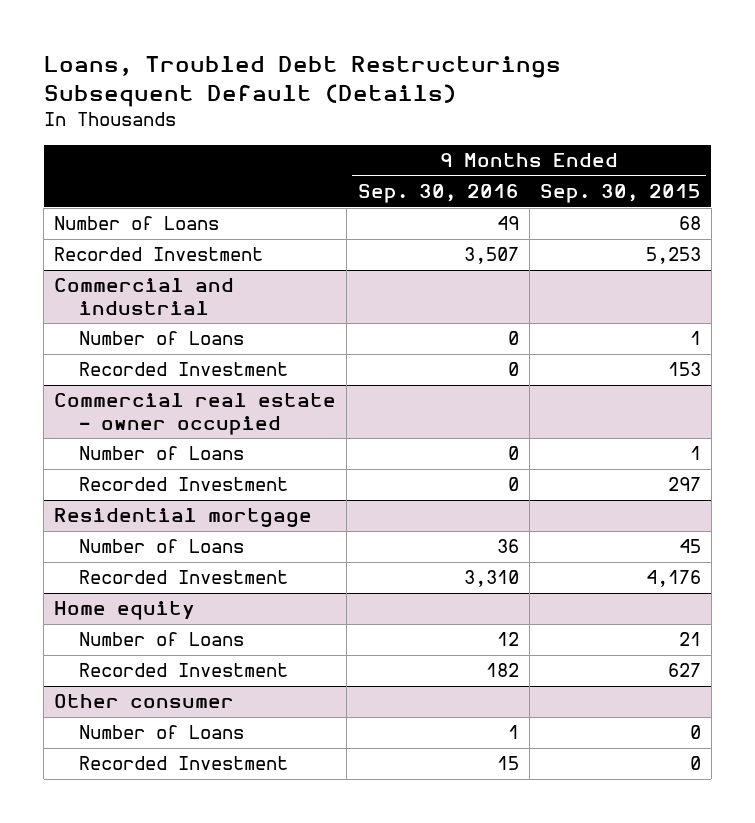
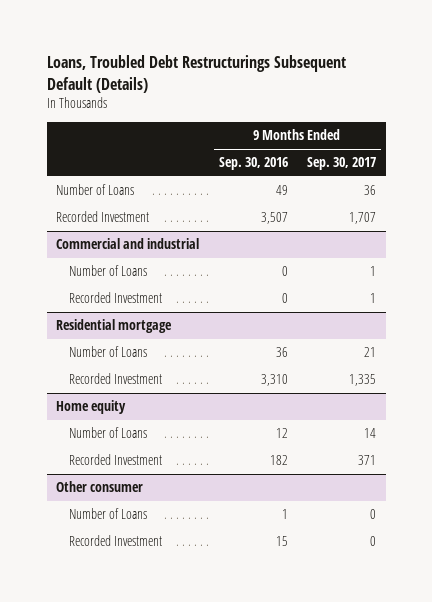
[539,184,701,204] Sep. 30, 2015 -> none
none -> [306,157,376,171] Sep. 30, 2017
[54,393,337,435] Commercial real estate - owner occupied -> none
[78,446,244,461] Number of Loans -> none
[78,477,288,492] Recorded Investment -> none

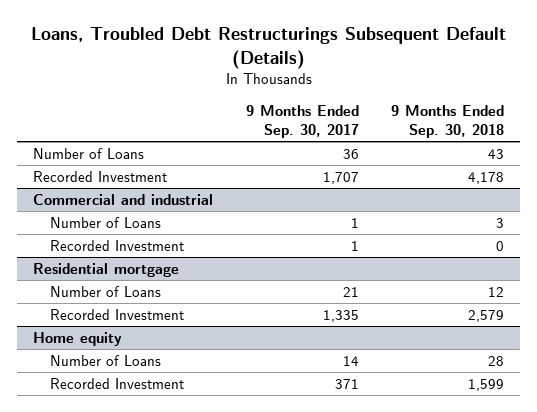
[218,157,288,171] Sep. 30, 2016 -> none
none -> [391,104,505,138] 9 Months Ended Sep. 30, 2018
[56,481,144,493] Other consumer -> none
[68,508,147,520] Number of Loans -> none
[68,535,162,547] Recorded Investment -> none

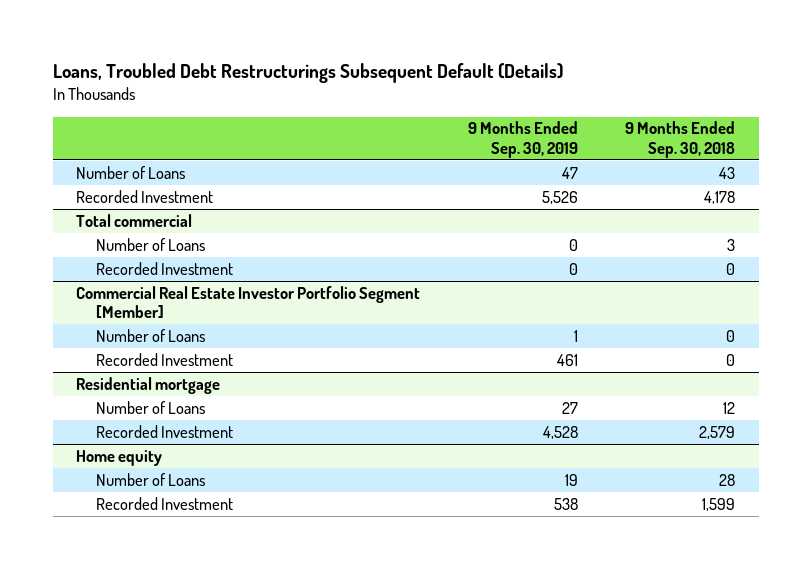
[245,104,359,138] 9 Months Ended Sep. 30, 2017 -> none
none -> [467,121,578,158] 9 Months Ended Sep. 30, 2019
[32,193,213,205] Commercial and industrial -> [76,213,193,227] Total commercial
none -> [76,285,421,319] Commercial Real Estate Investor Portfolio Segment [Member]
none -> [96,328,206,342] Number of Loans
none -> [96,352,234,366] Recorded Investment

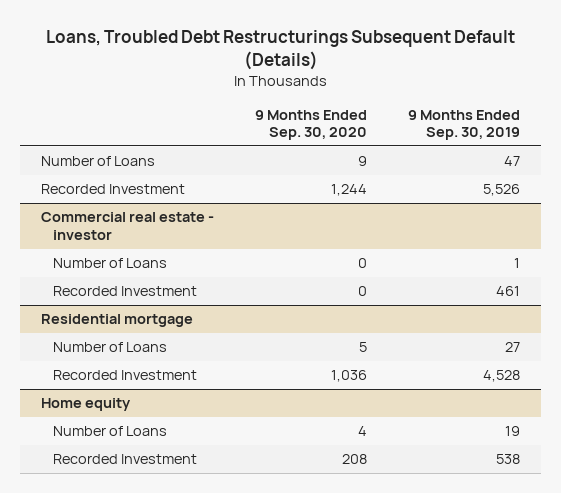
[624,121,735,158] 9 Months Ended Sep. 30, 2018 -> none
none -> [255,109,368,141] 9 Months Ended Sep. 30, 2020
[76,213,193,227] Total commercial -> none
[96,237,206,251] Number of Loans -> none
[96,261,234,275] Recorded Investment -> none
[76,285,421,319] Commercial Real Estate Investor Portfolio Segment [Member] -> [40,212,214,240] Commercial real estate - investor

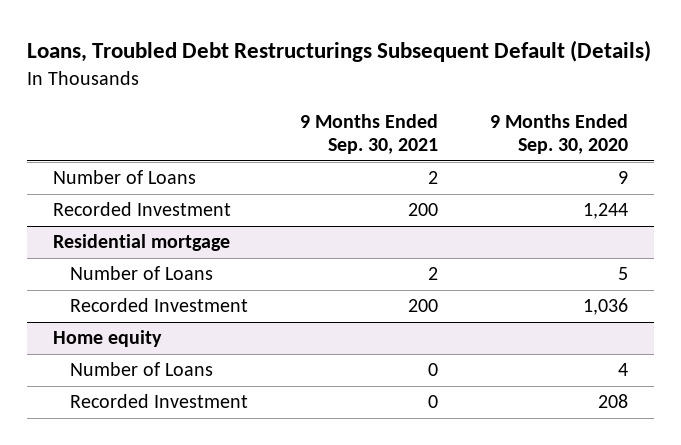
[408,109,521,141] 9 Months Ended Sep. 30, 2019 -> none
none -> [299,113,438,155] 9 Months Ended Sep. 30, 2021
[40,212,214,240] Commercial real estate - investor -> none
[53,258,168,269] Number of Loans -> none
[53,286,198,297] Recorded Investment -> none

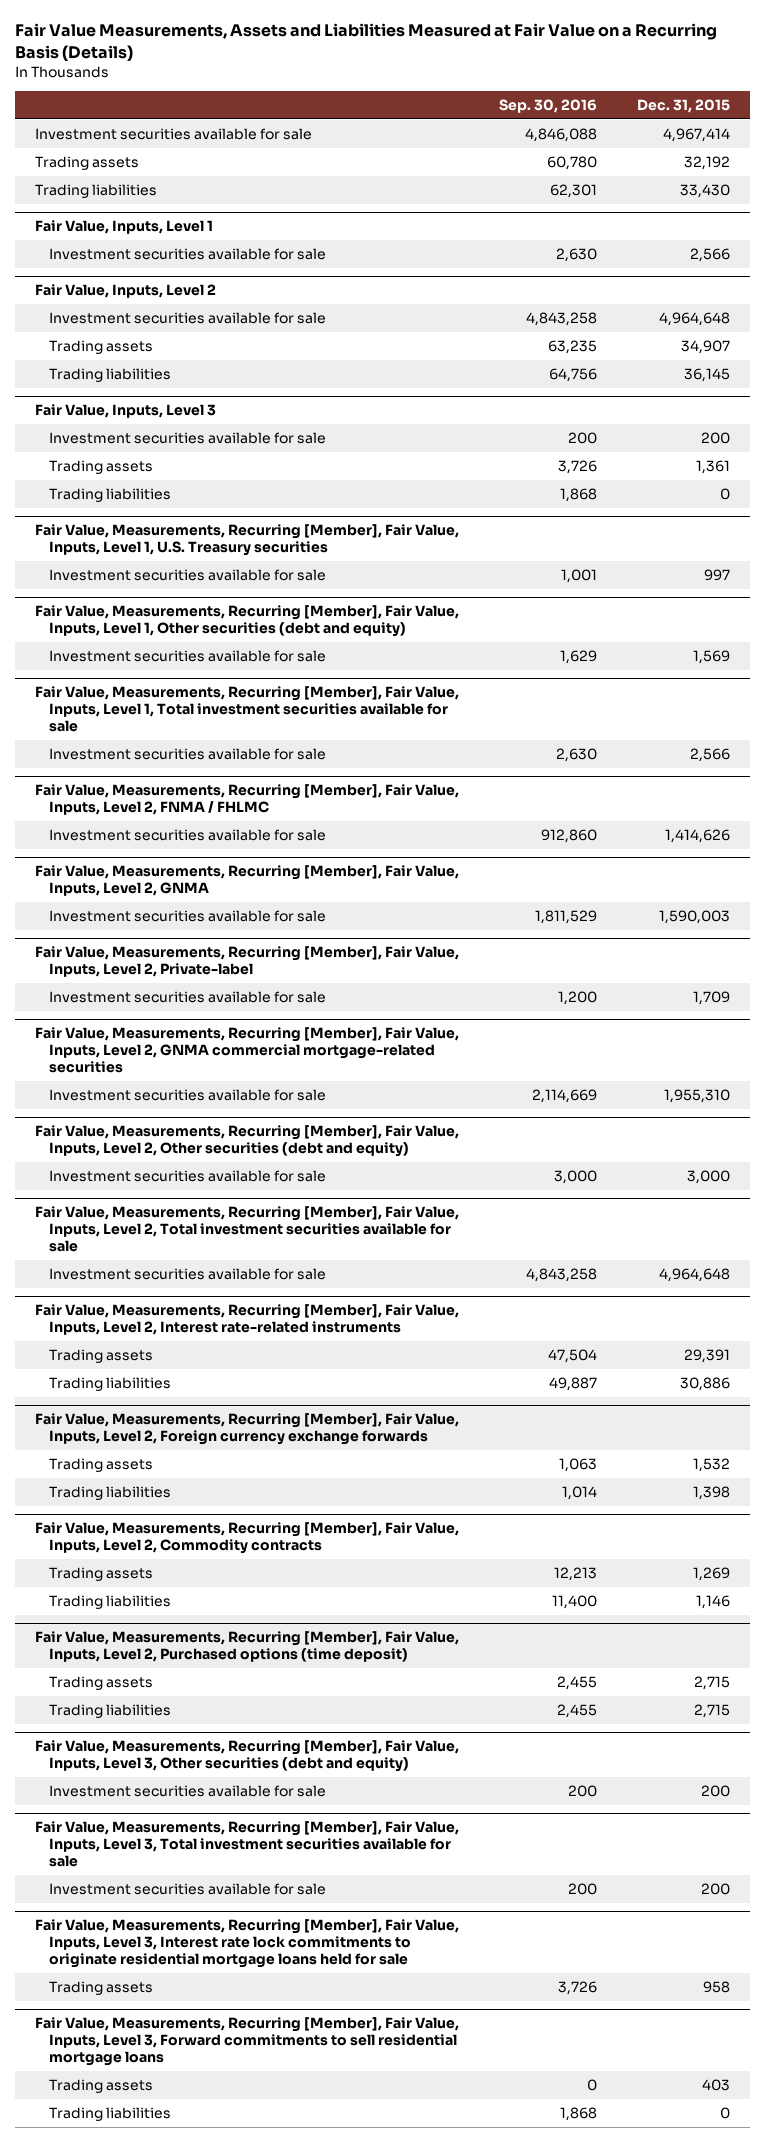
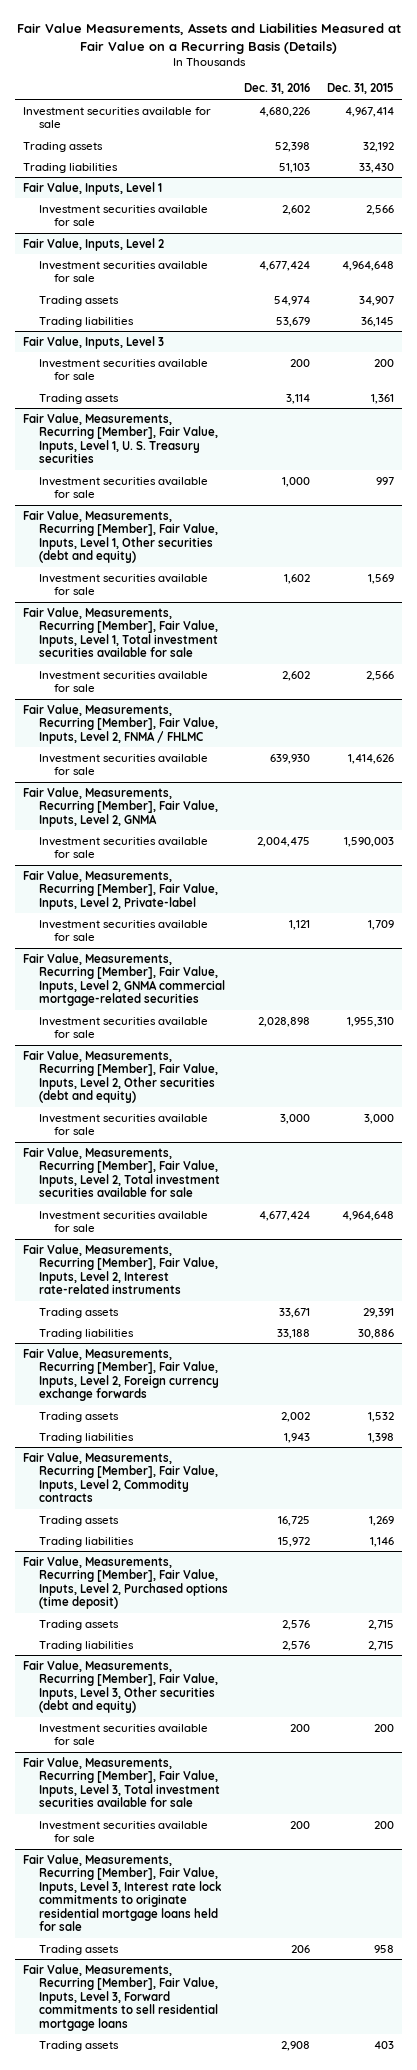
[498,99,597,114] Sep. 30, 2016 -> none
none -> [244,83,311,95] Dec. 31, 2016
[48,488,171,503] Trading liabilities -> none
[34,524,459,557] Fair Value, Measurements, Recurring [Member], Fair Value, Inputs, Level 1, U.S. Treasury securities -> [23,412,218,464] Fair Value, Measurements, Recurring [Member], Fair Value, Inputs, Level 1, U. S. Treasury securities
[48,2107,171,2122] Trading liabilities -> none

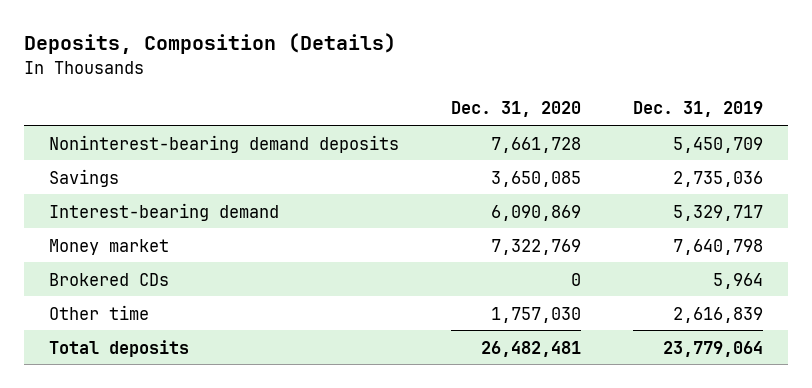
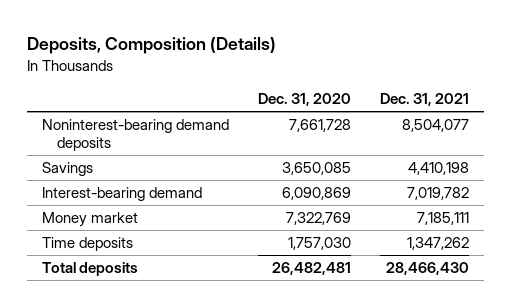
[632,101,763,118] Dec. 31, 2019 -> none
none -> [380,93,470,107] Dec. 31, 2021
[49,272,170,286] Brokered CDs -> none
[49,304,150,320] Other time -> [41,237,133,252] Time deposits

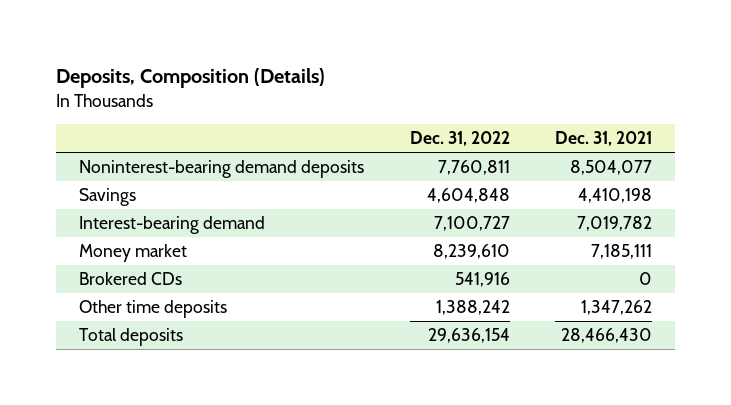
[257,93,351,107] Dec. 31, 2020 -> none
none -> [409,131,510,147] Dec. 31, 2022
none -> [79,272,183,286] Brokered CDs
[41,237,133,252] Time deposits -> [79,300,228,319] Other time deposits

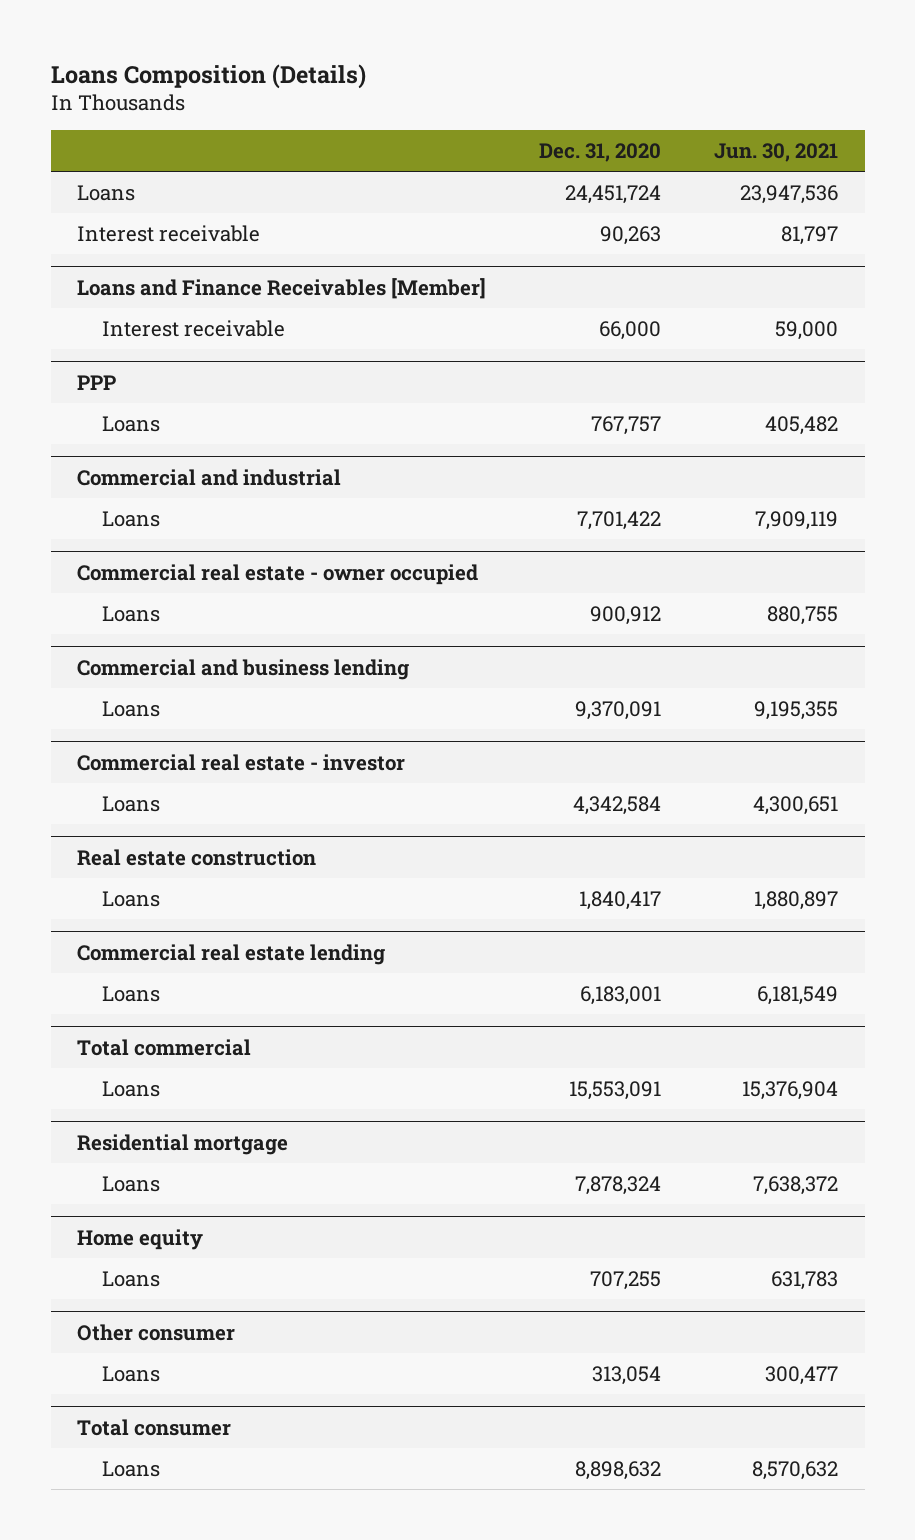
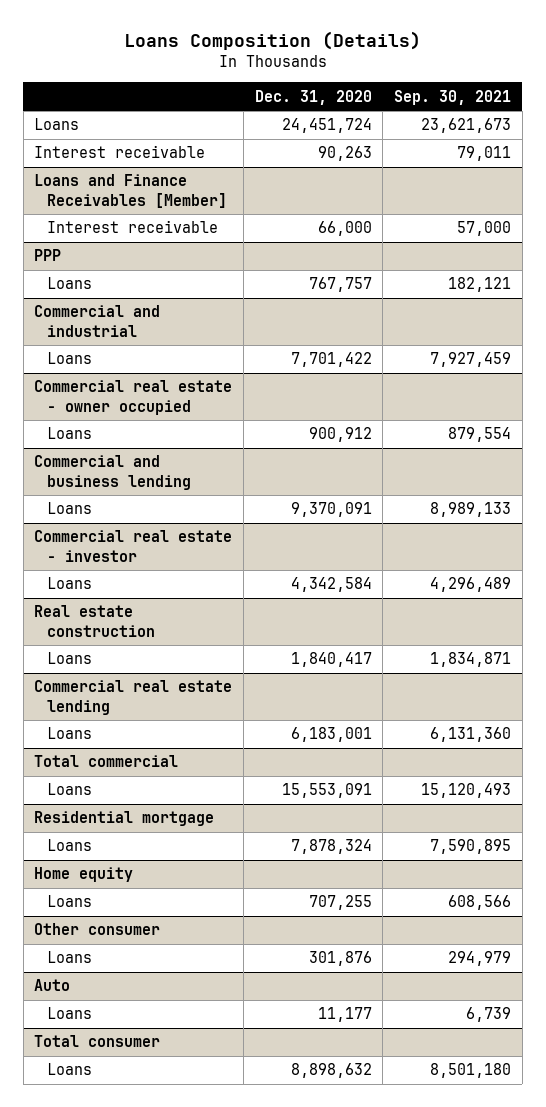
[714,143,839,163] Jun. 30, 2021 -> none
none -> [394,89,512,105] Sep. 30, 2021
[592,1365,662,1385] 313,054 -> [308,951,372,967] 301,876
none -> [34,979,71,992] Auto
none -> [47,1007,93,1020] Loans

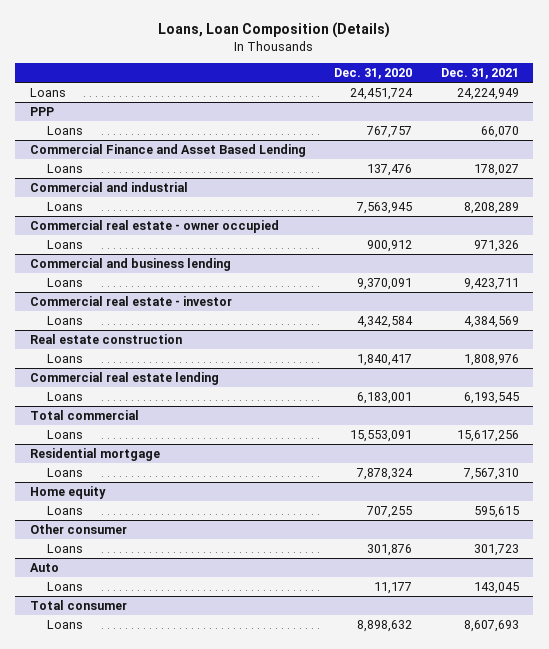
[123,30,421,50] Loans Composition (Details) -> [158,22,391,39] Loans, Loan Composition (Details)
[394,89,512,105] Sep. 30, 2021 -> none
none -> [440,68,519,80] Dec. 31, 2021
[34,145,206,159] Interest receivable -> none
[34,174,228,208] Loans and Finance Receivables [Member] -> none
[47,220,219,234] Interest receivable -> none
none -> [29,143,306,157] Commercial Finance and Asset Based Lending
none -> [47,163,84,173] Loans
[290,352,372,368] 7,701,422 -> [356,201,413,214] 7,563,945

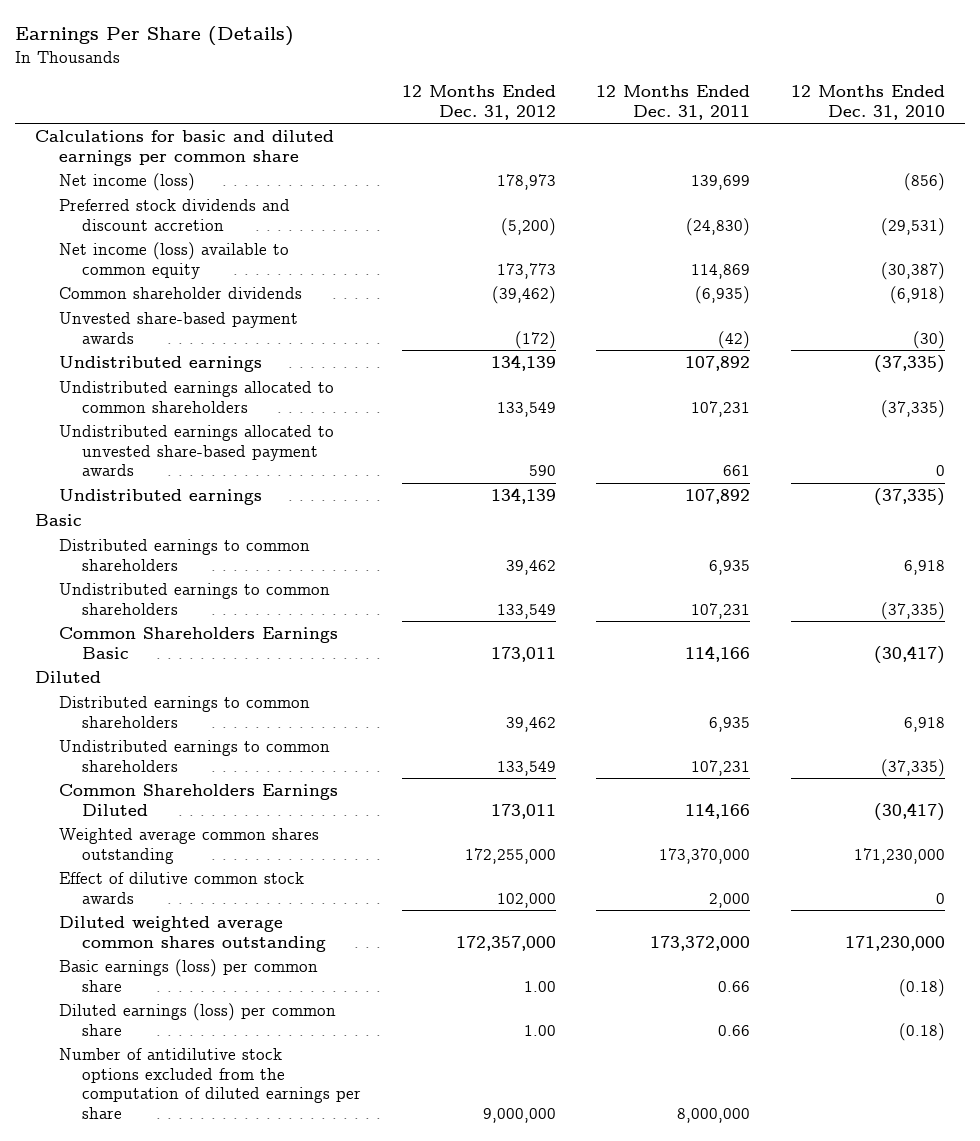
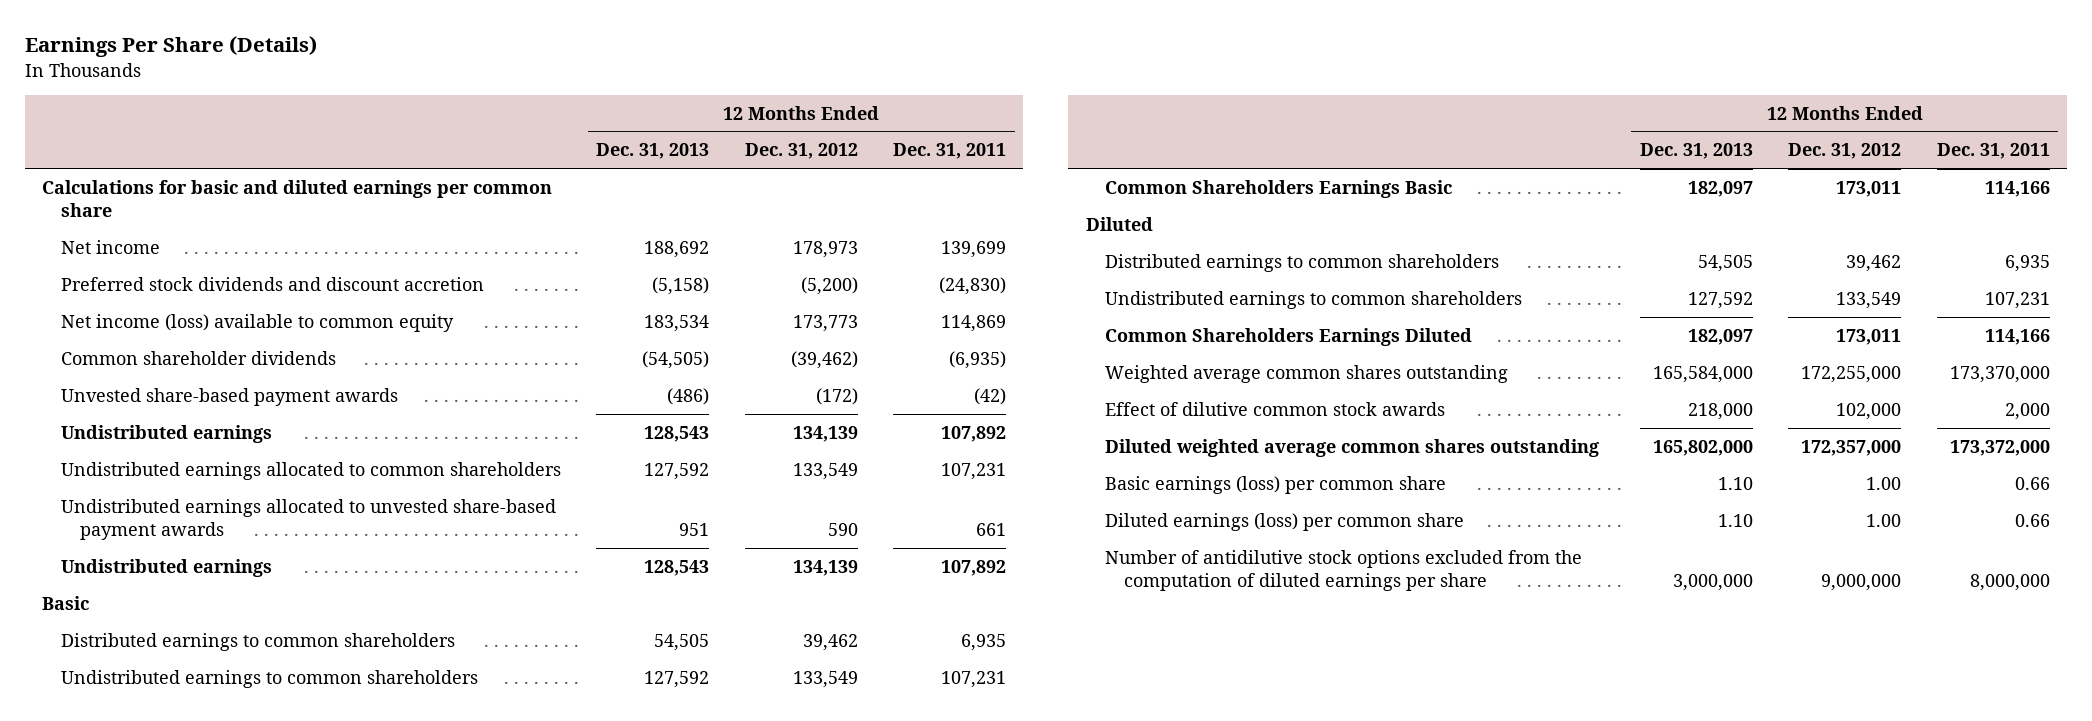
[790,85,945,120] 12 Months Ended Dec. 31, 2010 -> none
none -> [596,143,710,160] Dec. 31, 2013
[58,173,195,192] Net income (loss) -> [61,239,161,254] Net income

